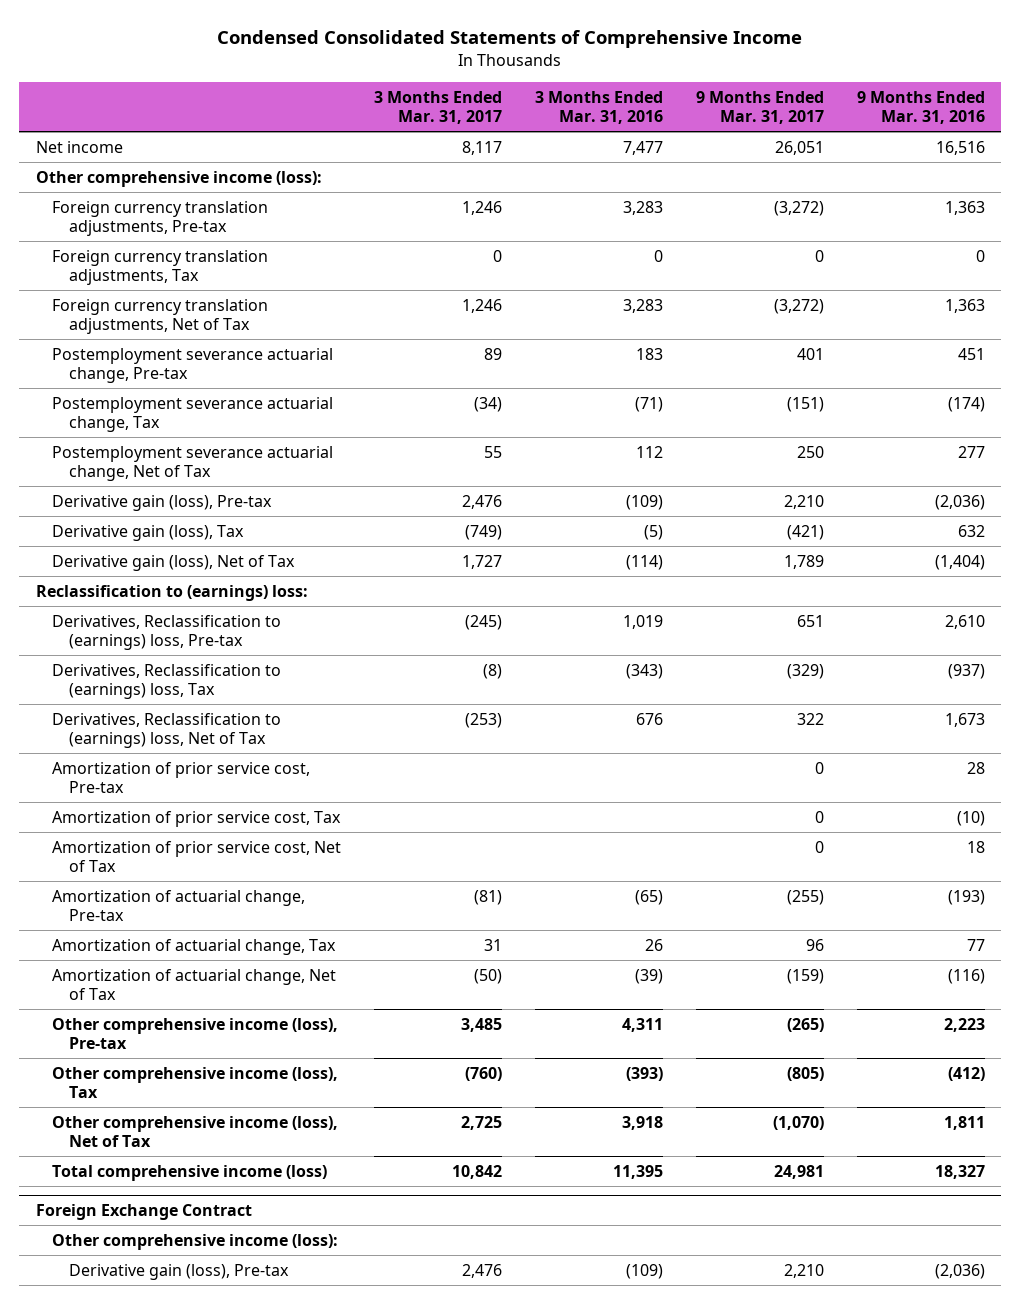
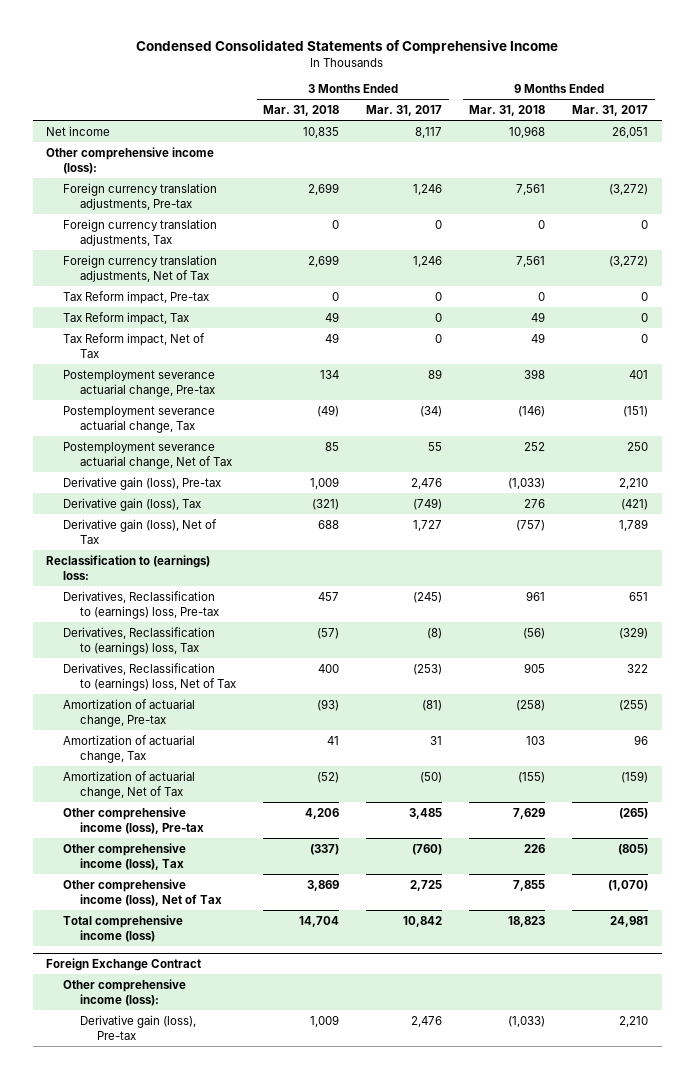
[535,90,664,125] 3 Months Ended Mar. 31, 2016 -> none
[856,90,985,125] 9 Months Ended Mar. 31, 2016 -> none
none -> [263,105,340,117] Mar. 31, 2018
none -> [469,105,546,117] Mar. 31, 2018
none -> [63,290,210,304] Tax Reform impact, Pre-tax
none -> [63,311,190,325] Tax Reform impact, Tax
none -> [63,332,206,358] Tax Reform impact, Net of Tax
[52,761,311,794] Amortization of prior service cost, Pre-tax -> none
[52,810,342,827] Amortization of prior service cost, Tax -> none
[52,840,342,873] Amortization of prior service cost, Net of Tax -> none

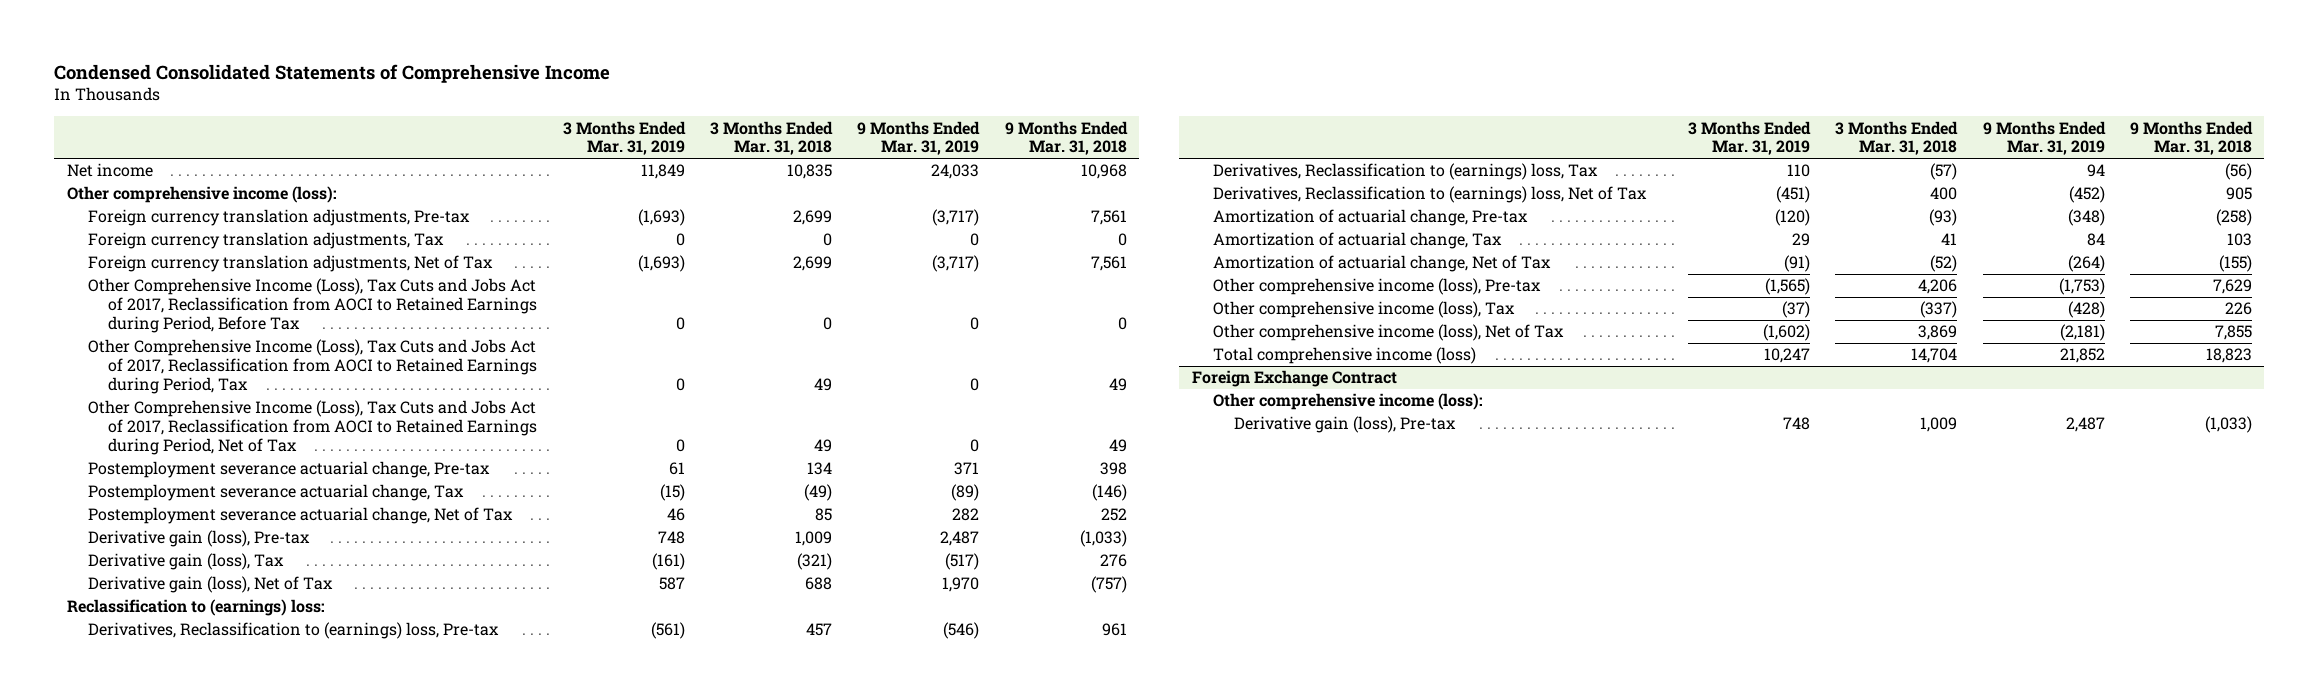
[366,105,443,117] Mar. 31, 2017 -> none
[572,105,649,117] Mar. 31, 2017 -> none
none -> [562,120,686,156] 3 Months Ended Mar. 31, 2019
none -> [857,120,981,156] 9 Months Ended Mar. 31, 2019
[63,290,210,304] Tax Reform impact, Pre-tax -> [87,278,538,333] Other Comprehensive Income (Loss), Tax Cuts and Jobs Act of 2017, Reclassification from AOCI to Retained Earnings during Period, Before Tax
[63,311,190,325] Tax Reform impact, Tax -> [87,339,538,394] Other Comprehensive Income (Loss), Tax Cuts and Jobs Act of 2017, Reclassification from AOCI to Retained Earnings during Period, Tax
[63,332,206,358] Tax Reform impact, Net of Tax -> [87,400,538,455] Other Comprehensive Income (Loss), Tax Cuts and Jobs Act of 2017, Reclassification from AOCI to Retained Earnings during Period, Net of Tax

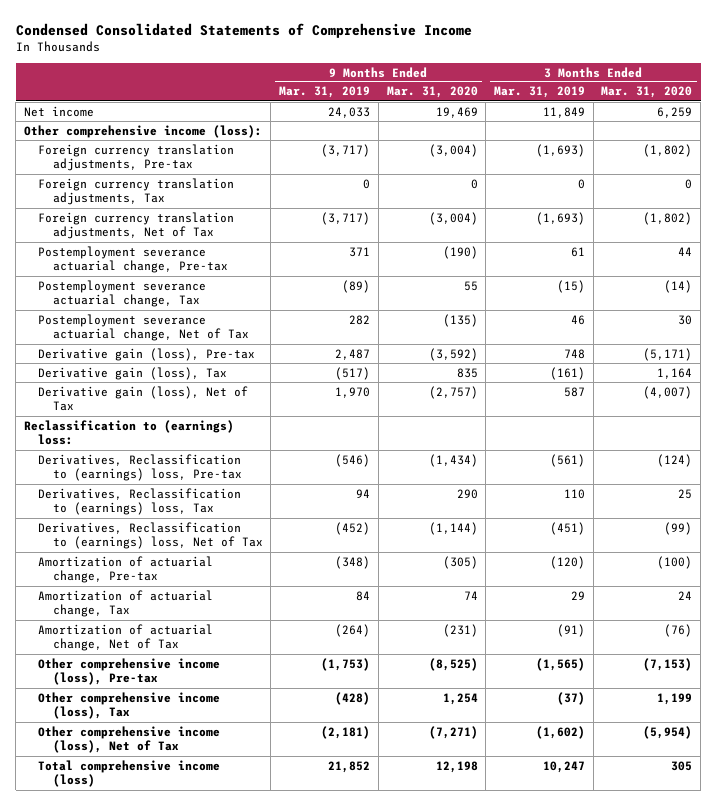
[710,120,834,156] 3 Months Ended Mar. 31, 2018 -> none
[1004,120,1128,156] 9 Months Ended Mar. 31, 2018 -> none
none -> [386,86,478,99] Mar. 31, 2020
none -> [601,86,693,99] Mar. 31, 2020
[87,278,538,333] Other Comprehensive Income (Loss), Tax Cuts and Jobs Act of 2017, Reclassification from AOCI to Retained Earnings during Period, Before Tax -> none
[87,339,538,394] Other Comprehensive Income (Loss), Tax Cuts and Jobs Act of 2017, Reclassification from AOCI to Retained Earnings during Period, Tax -> none
[87,400,538,455] Other Comprehensive Income (Loss), Tax Cuts and Jobs Act of 2017, Reclassification from AOCI to Retained Earnings during Period, Net of Tax -> none
[1191,370,1397,388] Foreign Exchange Contract -> none
[1212,393,1483,411] Other comprehensive income (loss): -> none
[1233,416,1456,434] Derivative gain (loss), Pre-tax -> none

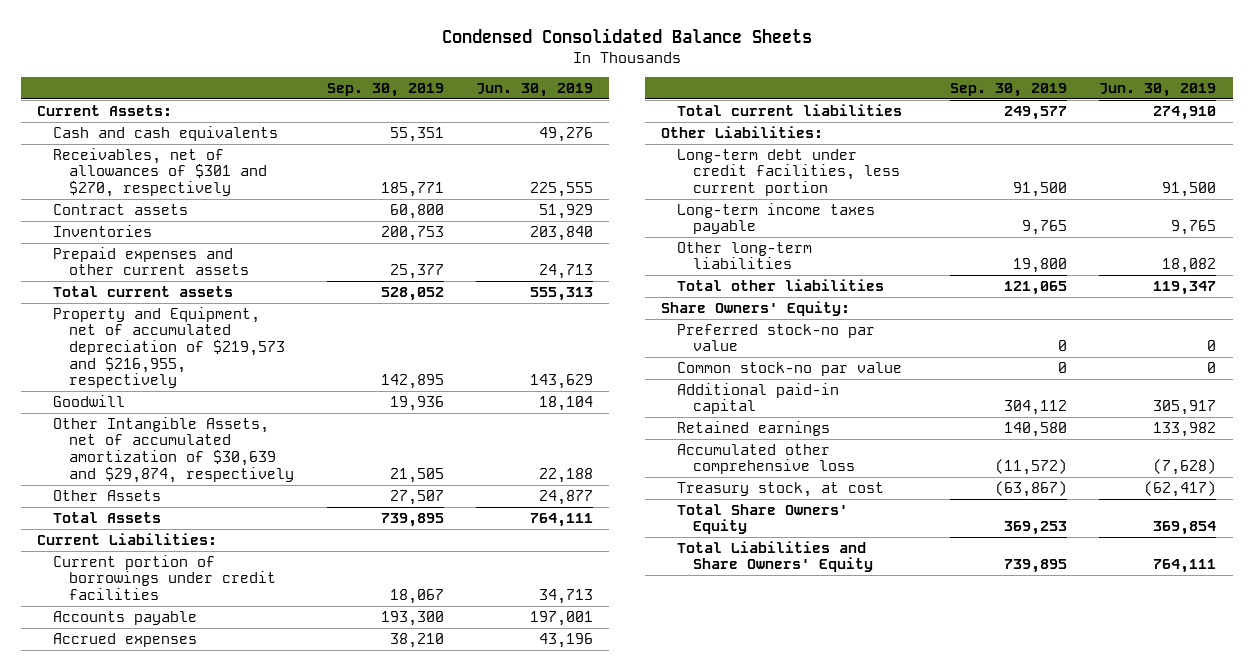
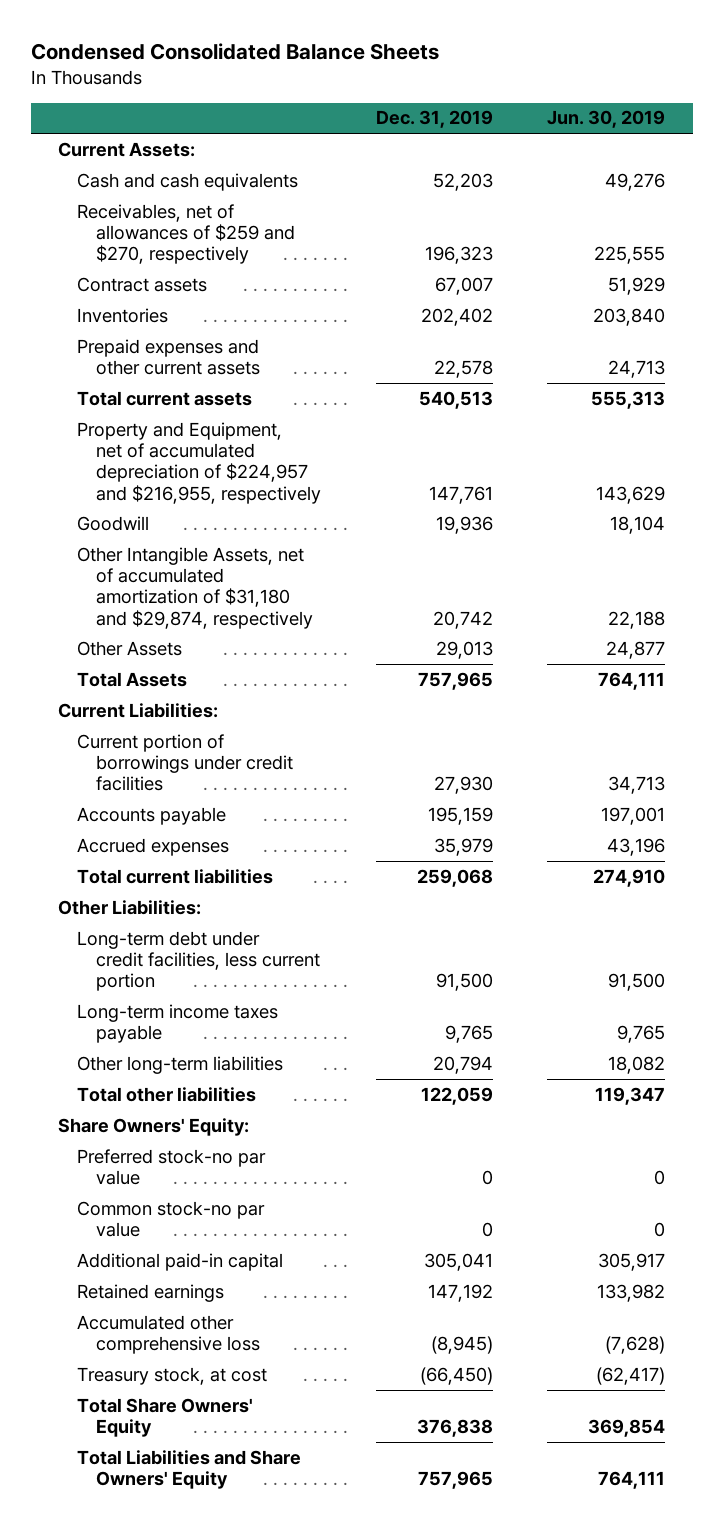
[326,82,444,97] Sep. 30, 2019 -> none
none -> [375,110,493,129] Dec. 31, 2019
[53,147,268,198] Receivables, net of allowances of $301 and $270, respectively -> [77,203,296,265] Receivables, net of allowances of $259 and $270, respectively
[53,306,286,389] Property and Equipment, net of accumulated depreciation of $219,573 and $216,955, respectively -> [77,421,322,504] Property and Equipment, net of accumulated depreciation of $224,957 and $216,955, respectively
[53,416,295,483] Other Intangible Assets, net of accumulated amortization of $30,639 and $29,874, respectively -> [77,546,314,629] Other Intangible Assets, net of accumulated amortization of $31,180 and $29,874, respectively

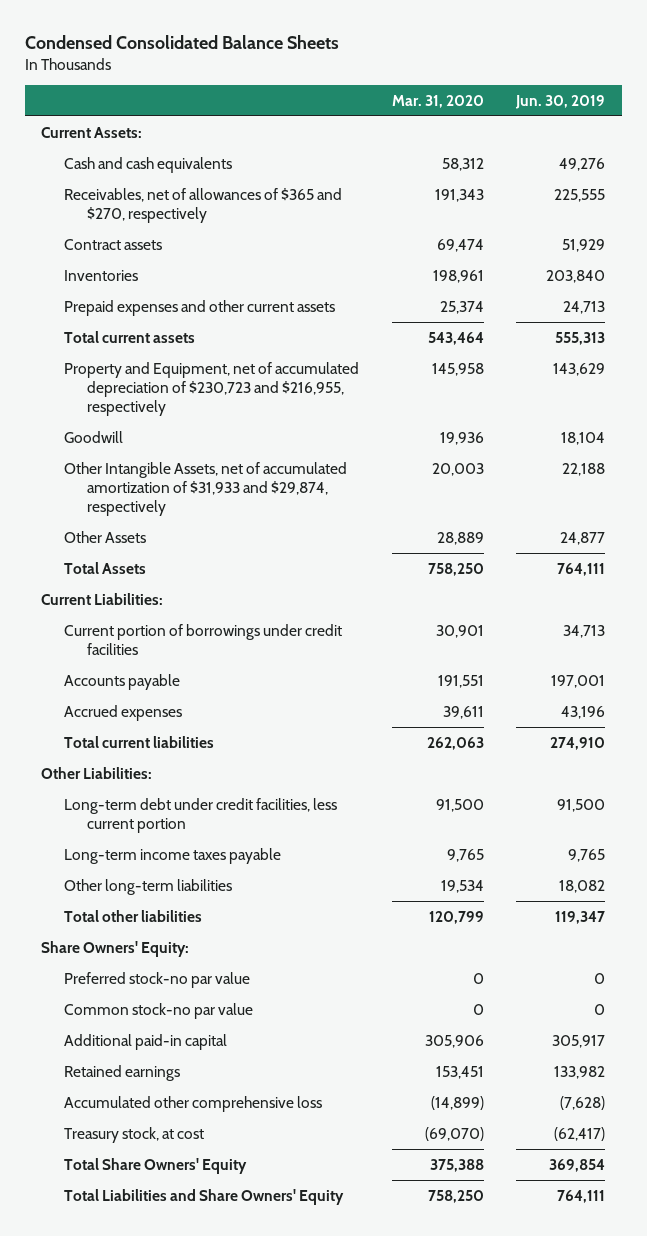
[375,110,493,129] Dec. 31, 2019 -> none
none -> [391,95,484,109] Mar. 31, 2020
[77,203,296,265] Receivables, net of allowances of $259 and $270, respectively -> [64,187,343,223] Receivables, net of allowances of $365 and $270, respectively
[77,421,322,504] Property and Equipment, net of accumulated depreciation of $224,957 and $216,955, respectively -> [64,361,360,416] Property and Equipment, net of accumulated depreciation of $230,723 and $216,955, respectively
[77,546,314,629] Other Intangible Assets, net of accumulated amortization of $31,180 and $29,874, respectively -> [64,461,348,516] Other Intangible Assets, net of accumulated amortization of $31,933 and $29,874, respectively

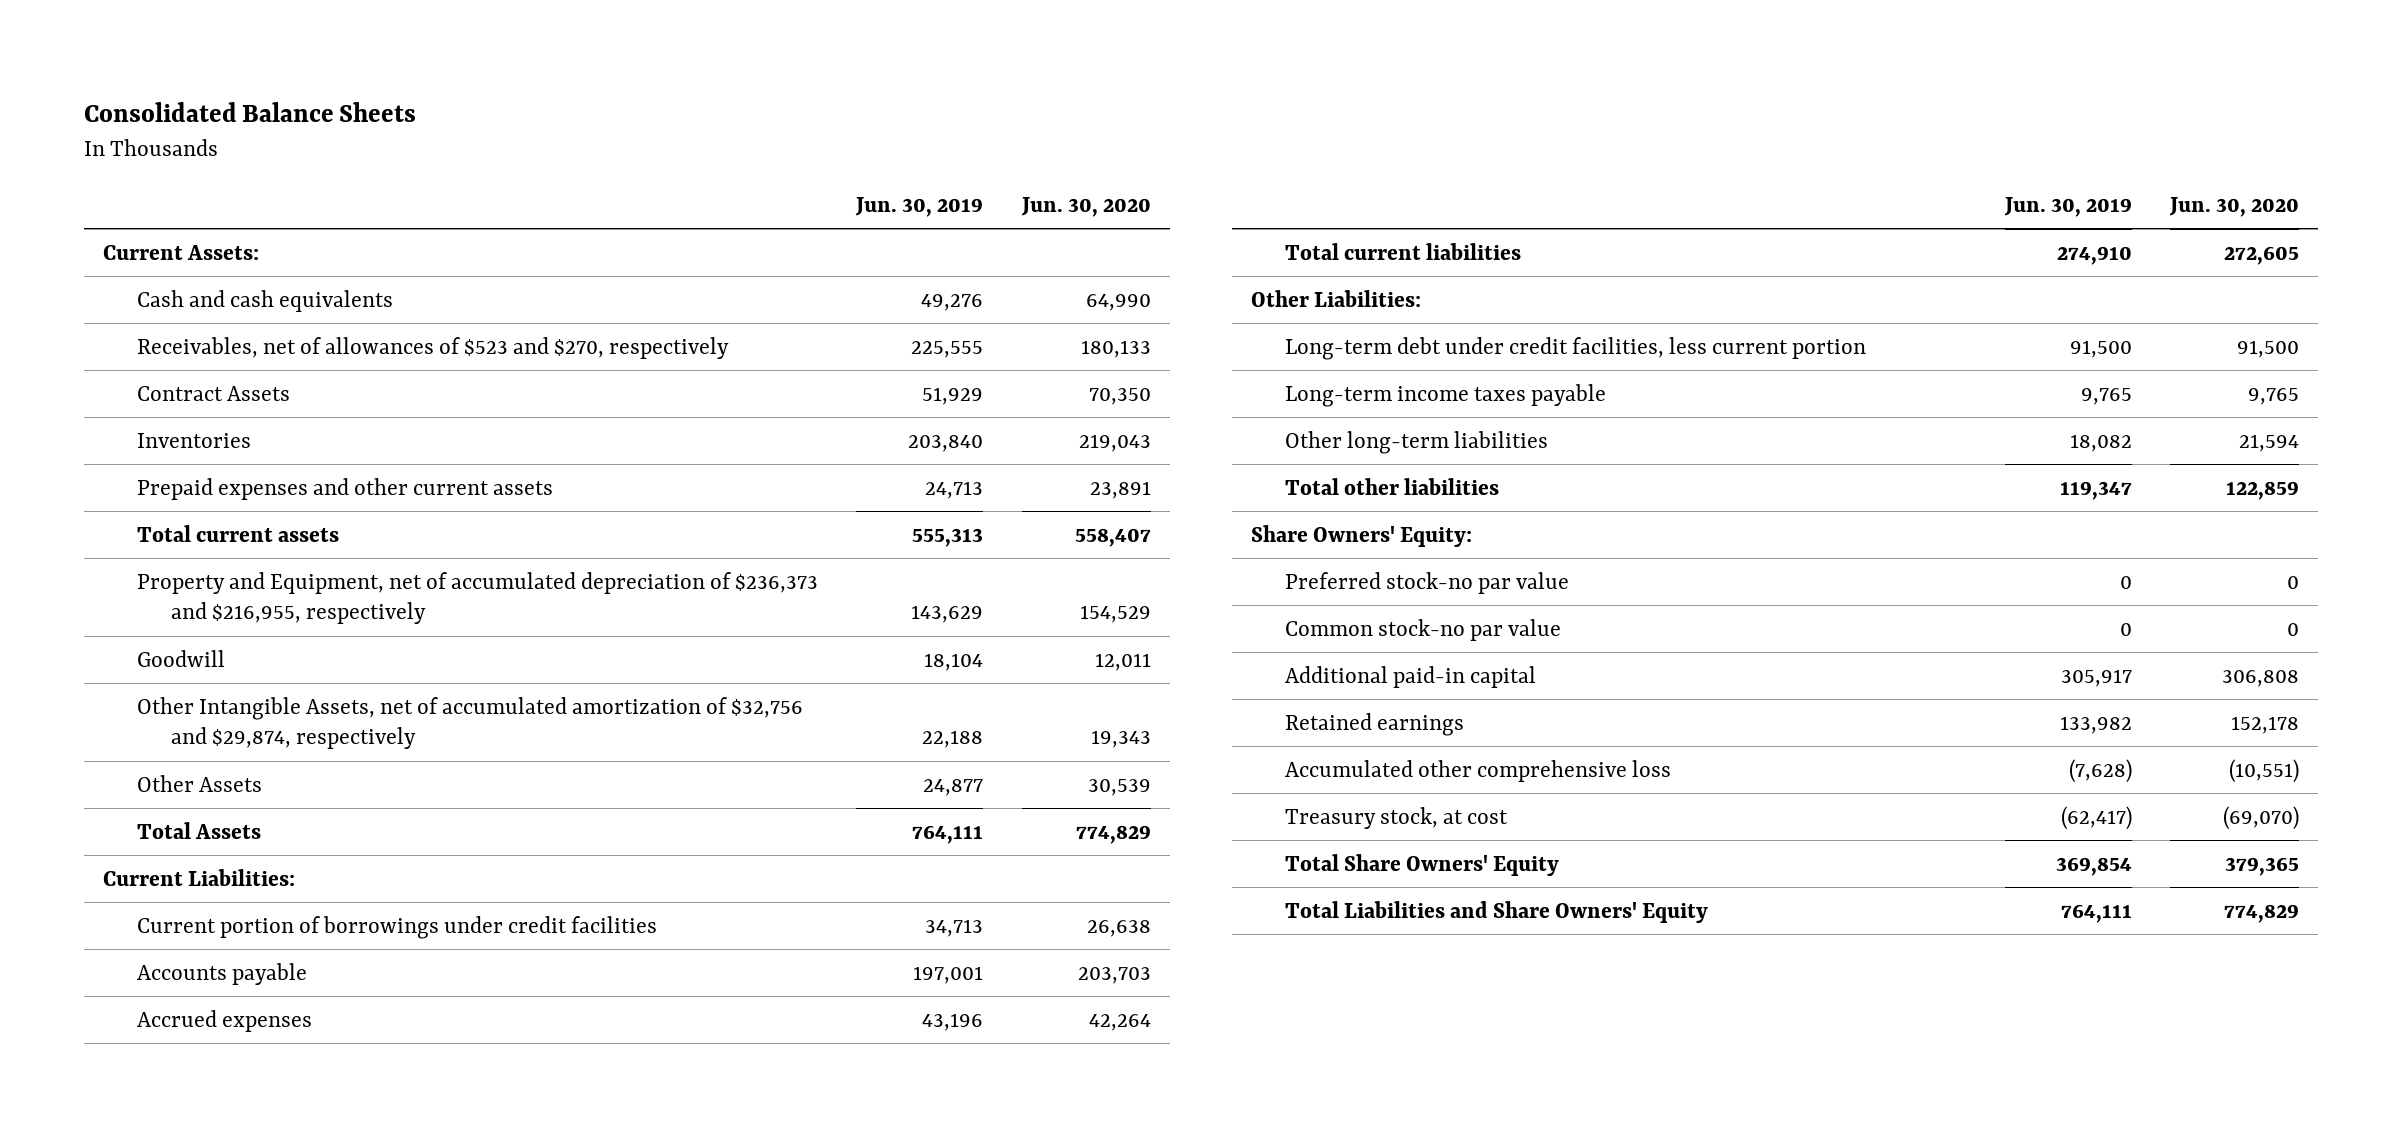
[25,35,340,50] Condensed Consolidated Balance Sheets -> [83,102,416,123] Consolidated Balance Sheets
[391,95,484,109] Mar. 31, 2020 -> none
none -> [1020,196,1151,217] Jun. 30, 2020
[64,187,343,223] Receivables, net of allowances of $365 and $270, respectively -> [137,336,730,359] Receivables, net of allowances of $523 and $270, respectively
[64,238,163,250] Contract assets -> [137,385,291,401] Contract Assets
[64,361,360,416] Property and Equipment, net of accumulated depreciation of $230,723 and $216,955, respectively -> [137,571,819,624] Property and Equipment, net of accumulated depreciation of $236,373 and $216,955, respectively
[64,461,348,516] Other Intangible Assets, net of accumulated amortization of $31,933 and $29,874, respectively -> [137,696,804,749] Other Intangible Assets, net of accumulated amortization of $32,756 and $29,874, respectively

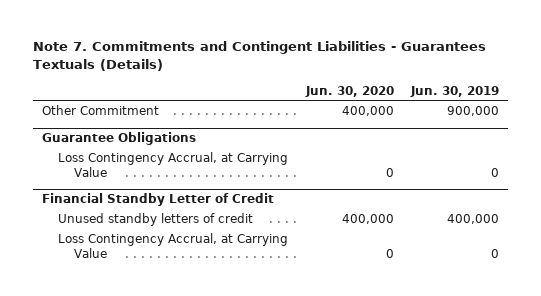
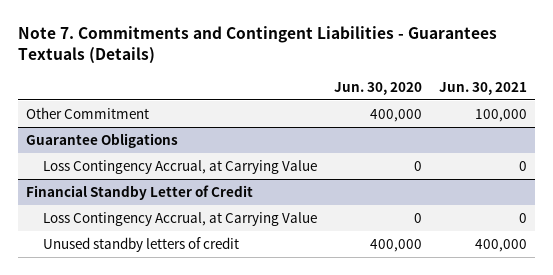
[410,85,500,97] Jun. 30, 2019 -> none
none -> [438,81,527,95] Jun. 30, 2021
[57,213,253,227] Unused standby letters of credit -> [43,237,240,253] Unused standby letters of credit

